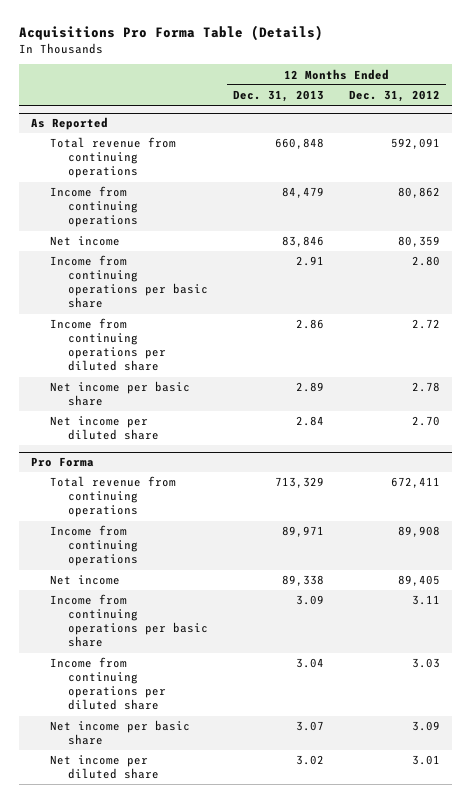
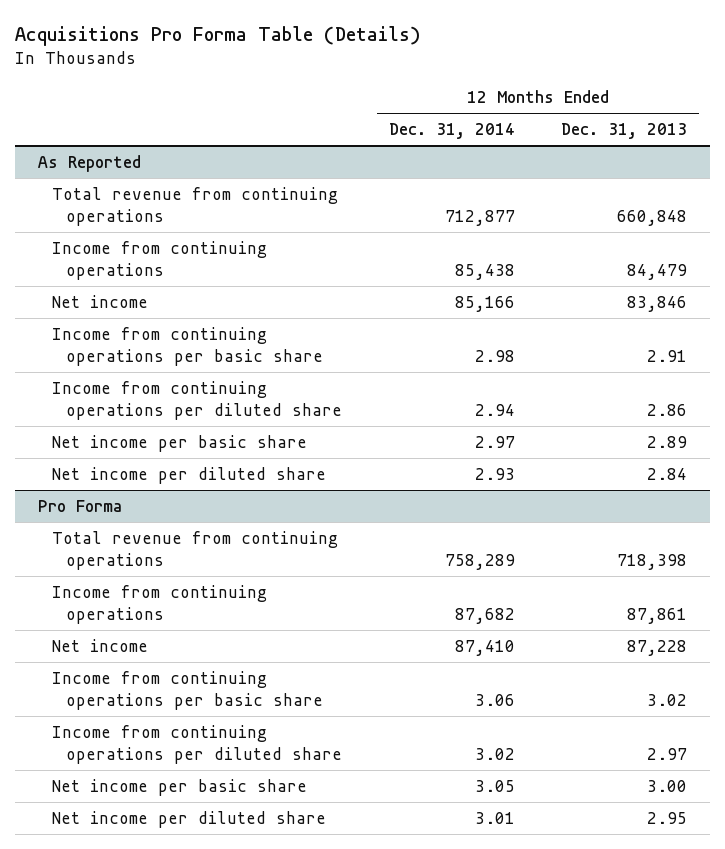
[348,90,440,103] Dec. 31, 2012 -> none
none -> [388,122,515,139] Dec. 31, 2014
[275,477,325,489] 713,329 -> [617,553,688,570] 718,398
[282,526,325,538] 89,971 -> [627,607,688,624] 87,861
[282,575,325,587] 89,338 -> [627,639,688,656] 87,228
[296,595,325,606] 3.09 -> [647,693,688,706] 3.02
[296,658,325,669] 3.04 -> [647,747,688,760] 2.97
[296,721,325,732] 3.07 -> [647,779,688,792] 3.00
[296,755,325,766] 3.02 -> [647,811,688,824] 2.95

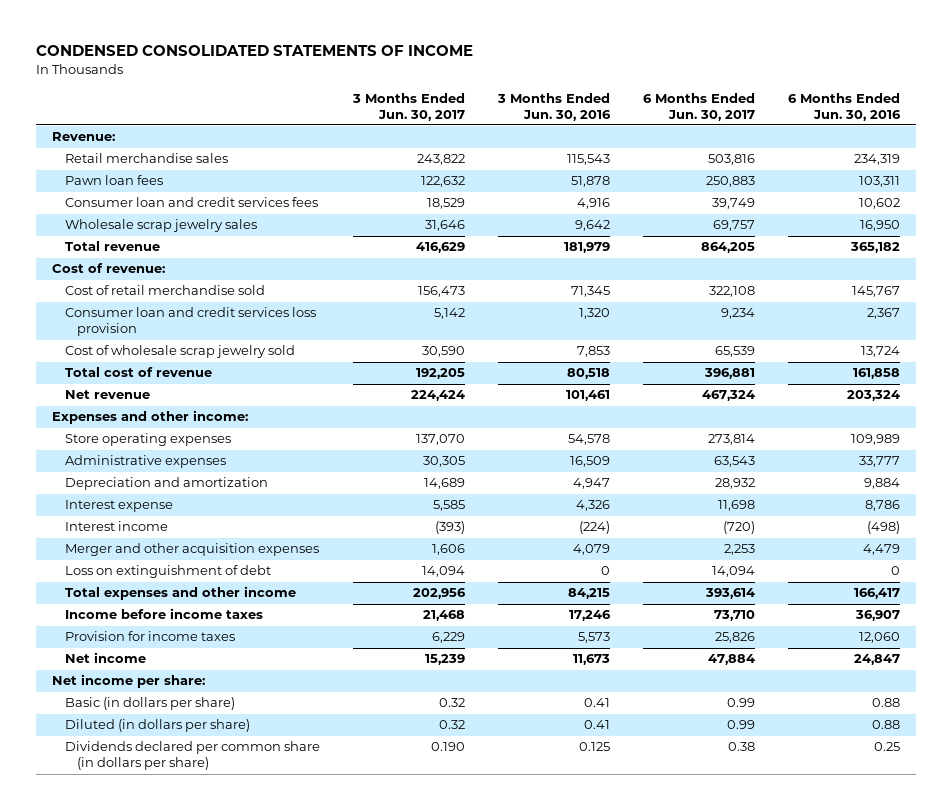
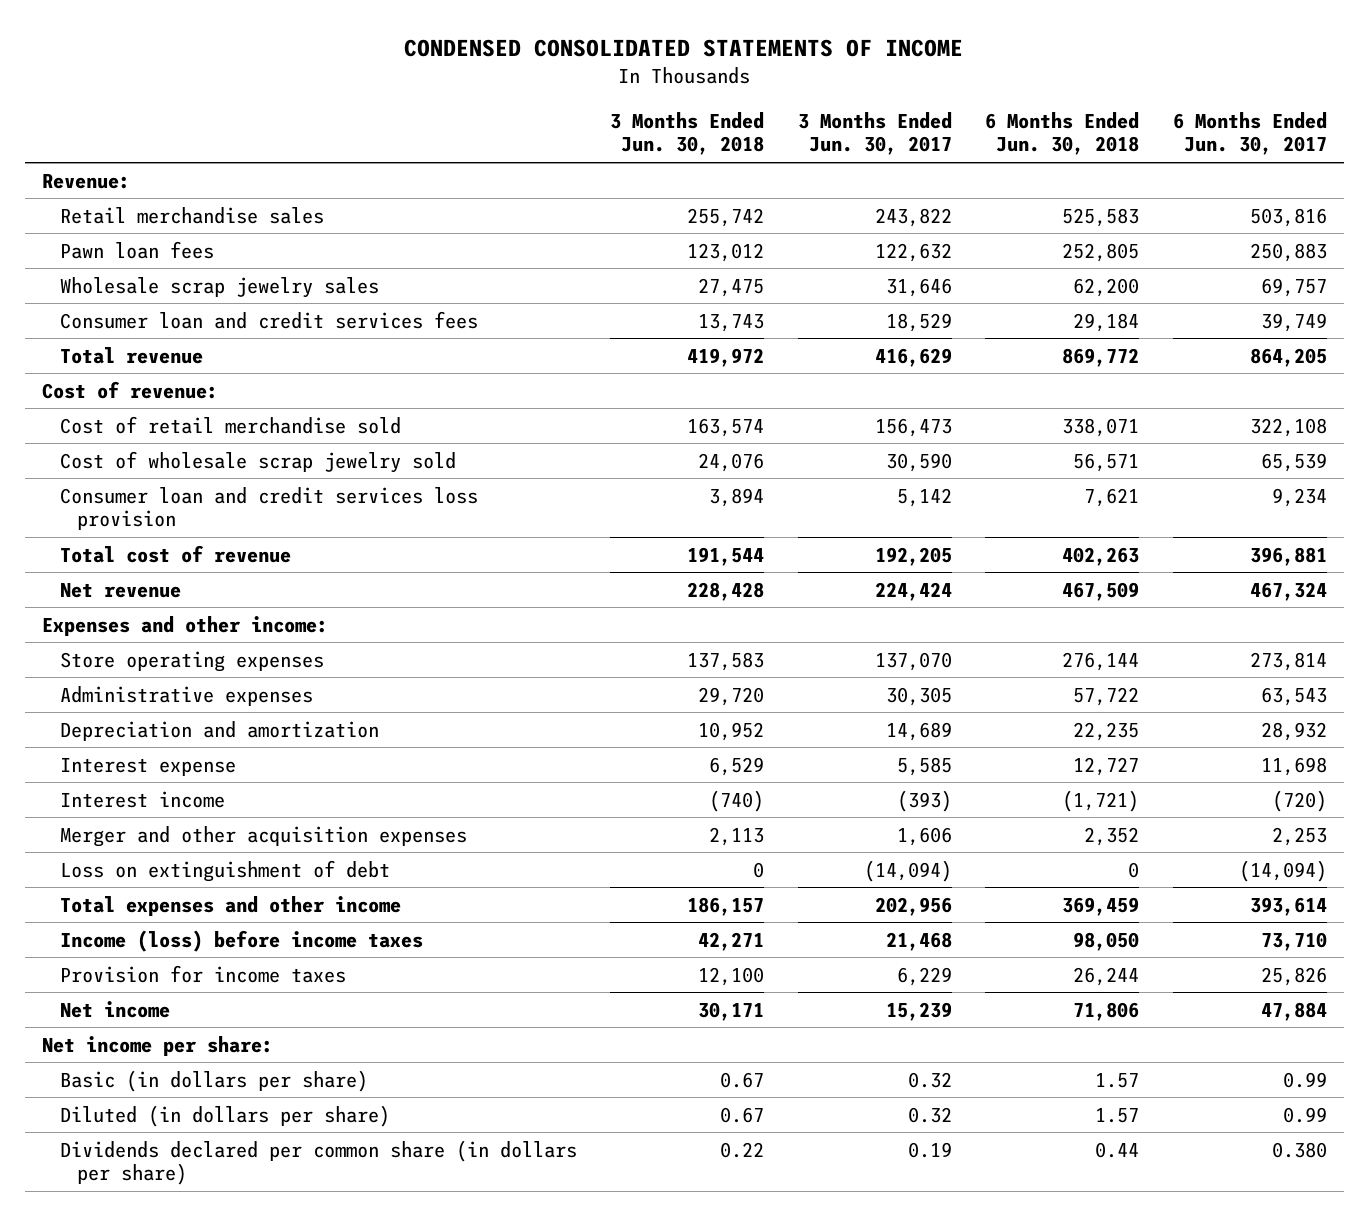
[496,92,611,121] 3 Months Ended Jun. 30, 2016 -> none
[787,92,901,121] 6 Months Ended Jun. 30, 2016 -> none
none -> [610,111,765,156] 3 Months Ended Jun. 30, 2018
none -> [985,111,1140,156] 6 Months Ended Jun. 30, 2018
[64,197,318,208] Consumer loan and credit services fees -> [59,310,478,329] Consumer loan and credit services fees
[64,307,316,337] Consumer loan and credit services loss provision -> [59,486,478,531] Consumer loan and credit services loss provision
[421,566,465,578] 14,094 -> [863,859,952,882] (14,094)
[711,566,755,578] 14,094 -> [1238,859,1327,882] (14,094)
[64,608,263,620] Income before income taxes -> [59,929,423,952] Income (loss) before income taxes
[430,742,465,752] 0.190 -> [907,1141,952,1158] 0.19
[727,742,755,752] 0.38 -> [1271,1141,1327,1158] 0.380

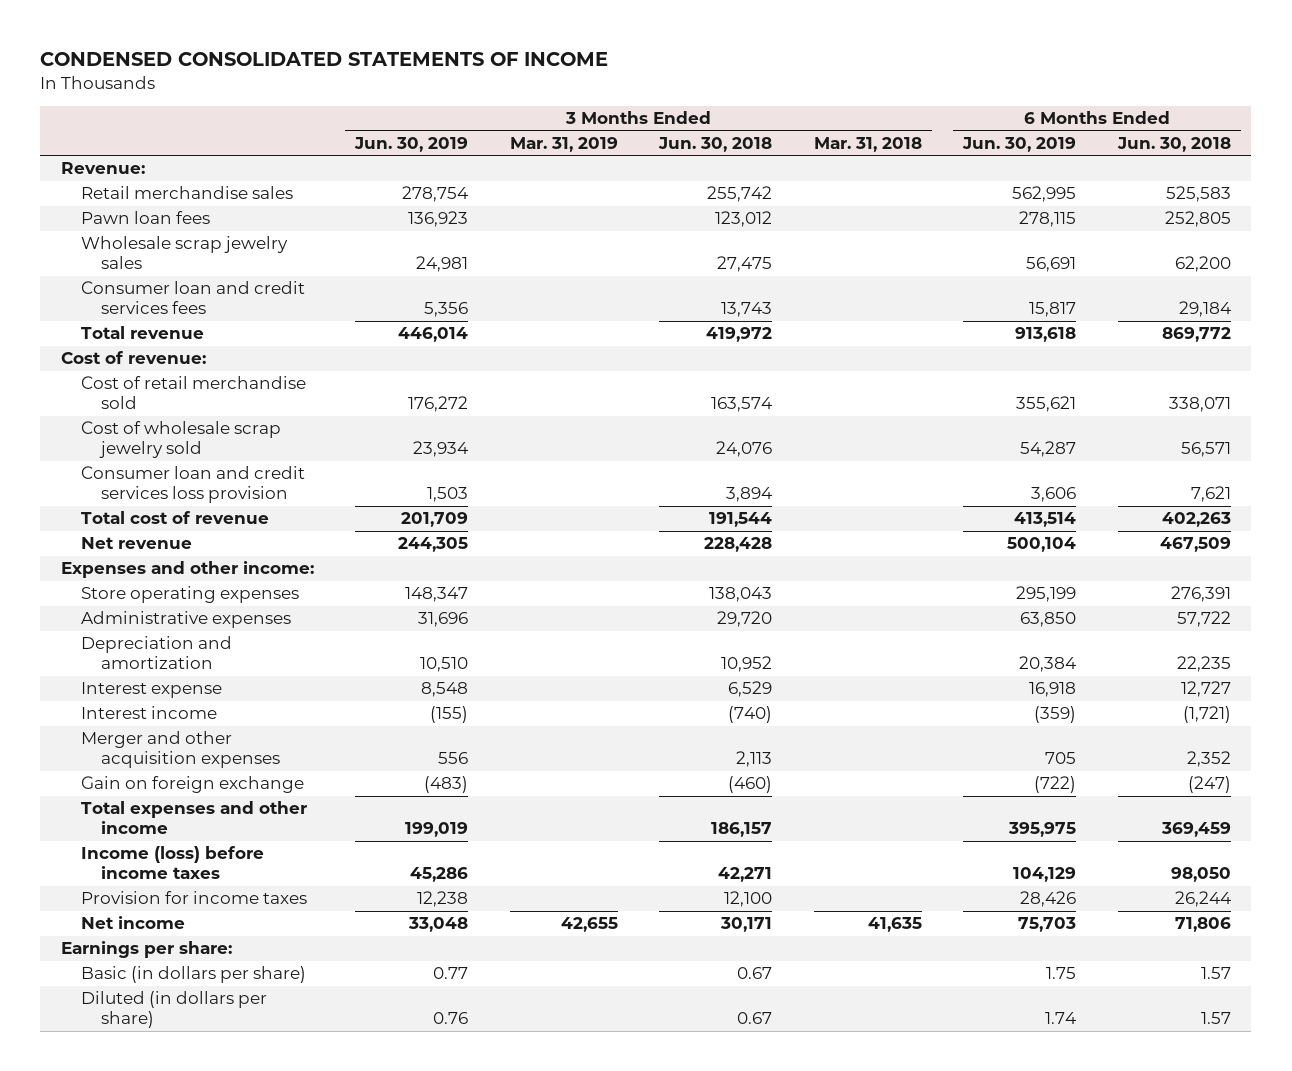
[797,111,952,156] 3 Months Ended Jun. 30, 2017 -> none
[1172,111,1327,156] 6 Months Ended Jun. 30, 2017 -> none
none -> [354,137,469,153] Jun. 30, 2019
none -> [509,137,618,153] Mar. 31, 2019
none -> [813,137,922,153] Mar. 31, 2018
none -> [962,137,1077,153] Jun. 30, 2019
[687,651,765,671] 137,583 -> [709,587,773,603] 138,043
[1062,651,1140,671] 276,144 -> [1170,586,1231,603] 276,391
[59,859,390,882] Loss on extinguishment of debt -> none
none -> [80,776,304,794] Gain on foreign exchange
[41,1035,273,1056] Net income per share: -> [60,941,232,959] Earnings per share:
[59,1139,577,1186] Dividends declared per common share (in dollars per share) -> none

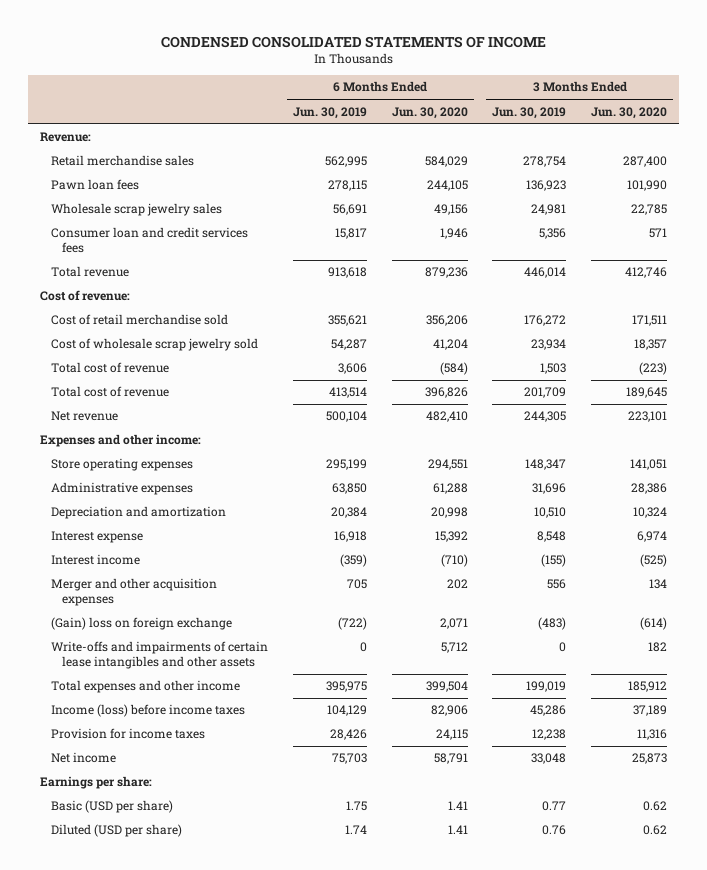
[509,137,618,153] Mar. 31, 2019 -> none
[658,137,773,153] Jun. 30, 2018 -> none
[813,137,922,153] Mar. 31, 2018 -> none
[1116,137,1231,153] Jun. 30, 2018 -> none
none -> [391,106,468,119] Jun. 30, 2020
none -> [591,106,668,119] Jun. 30, 2020
[80,466,305,504] Consumer loan and credit services loss provision -> [51,362,170,374] Total cost of revenue
[80,776,304,794] Gain on foreign exchange -> [51,617,233,631] (Gain) loss on foreign exchange
none -> [51,641,269,670] Write-offs and impairments of certain lease intangibles and other assets
[80,966,306,984] Basic (in dollars per share) -> [51,800,174,814] Basic (USD per share)
[80,991,267,1029] Diluted (in dollars per share) -> [51,824,183,838] Diluted (USD per share)

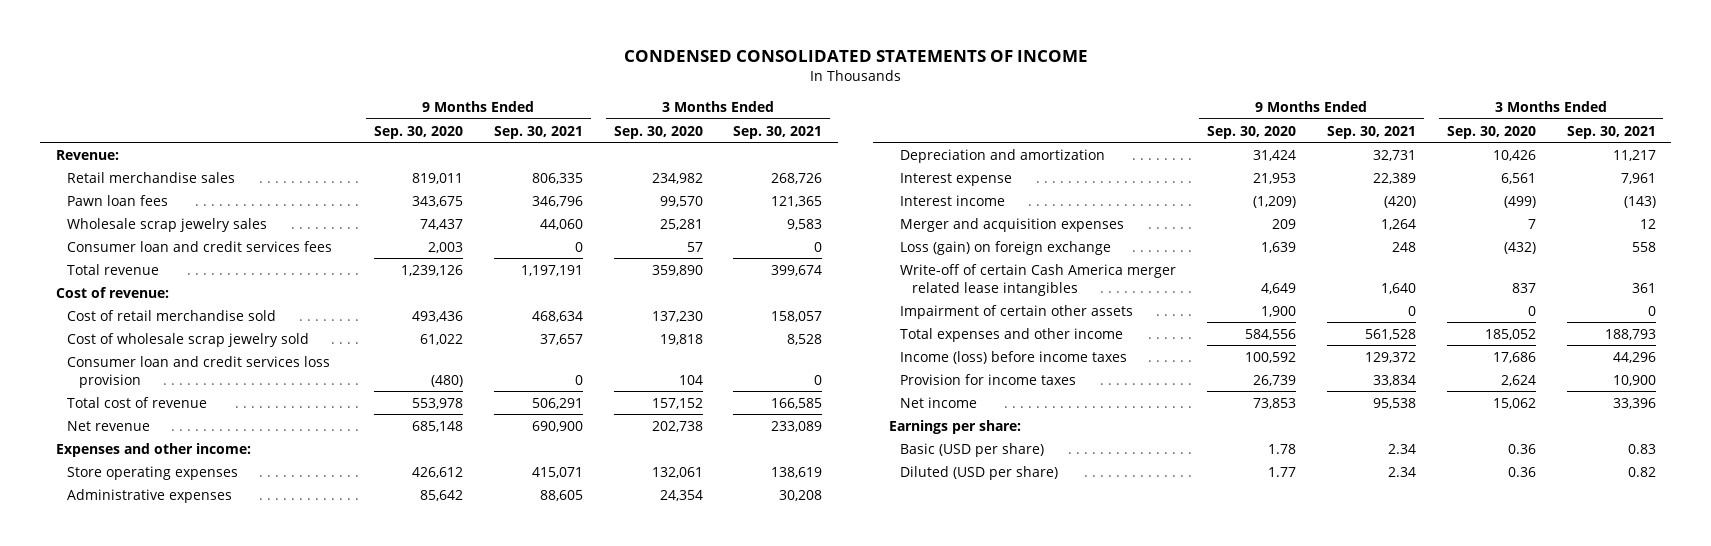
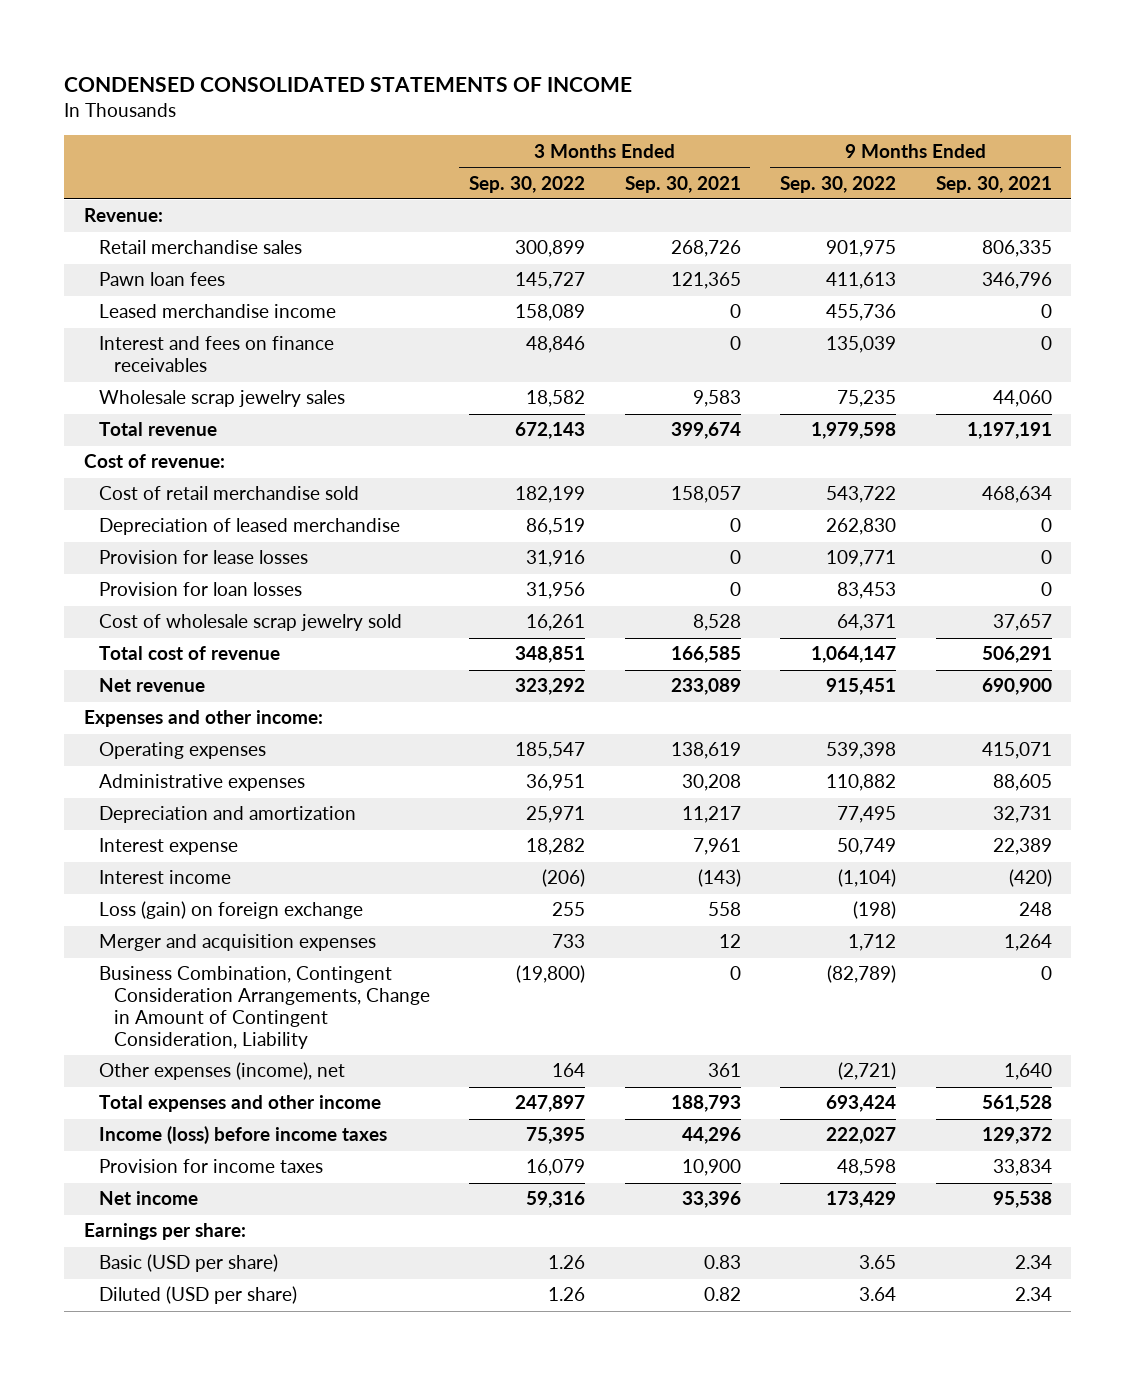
[374,125,464,139] Sep. 30, 2020 -> none
[613,125,703,139] Sep. 30, 2020 -> none
none -> [469,175,586,193] Sep. 30, 2022
none -> [780,175,897,193] Sep. 30, 2022
none -> [98,304,336,319] Leased merchandise income
none -> [98,336,334,373] Interest and fees on finance receivables
[67,240,333,252] Consumer loan and credit services fees -> none
none -> [98,518,400,536] Depreciation of leased merchandise
none -> [98,550,308,565] Provision for lease losses
none -> [98,582,302,597] Provision for loan losses
[67,355,331,388] Consumer loan and credit services loss provision -> none
[67,465,239,480] Store operating expenses -> [98,742,266,760] Operating expenses
[900,304,1134,319] Impairment of certain other assets -> none
[900,217,1125,232] Merger and acquisition expenses -> [98,934,376,952] Merger and acquisition expenses
none -> [98,966,430,1050] Business Combination, Contingent Consideration Arrangements, Change in Amount of Contingent Consideration, Liability
[900,263,1177,296] Write-off of certain Cash America merger related lease intangibles -> [98,1062,345,1081] Other expenses (income), net

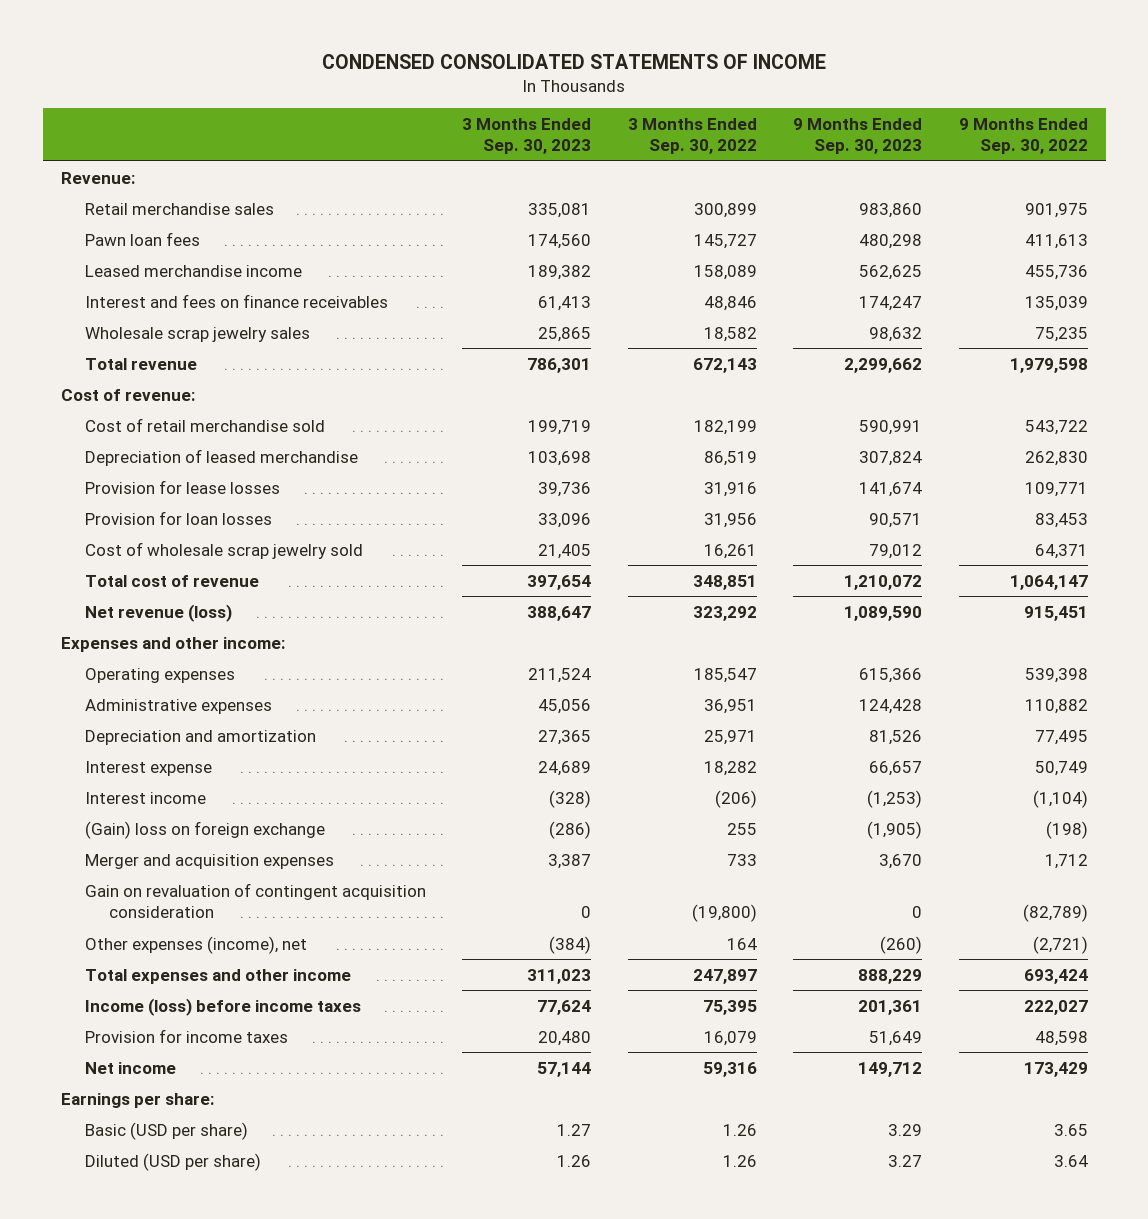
[624,175,741,193] Sep. 30, 2021 -> none
[935,175,1052,193] Sep. 30, 2021 -> none
none -> [462,117,592,155] 3 Months Ended Sep. 30, 2023
none -> [793,117,923,155] 9 Months Ended Sep. 30, 2023
[98,678,205,693] Net revenue -> [84,603,232,622] Net revenue (loss)
[98,901,363,920] Loss (gain) on foreign exchange -> [84,820,325,839] (Gain) loss on foreign exchange
[98,966,430,1050] Business Combination, Contingent Consideration Arrangements, Change in Amount of Contingent Consideration, Liability -> [84,882,426,918] Gain on revaluation of contingent acquisition consideration

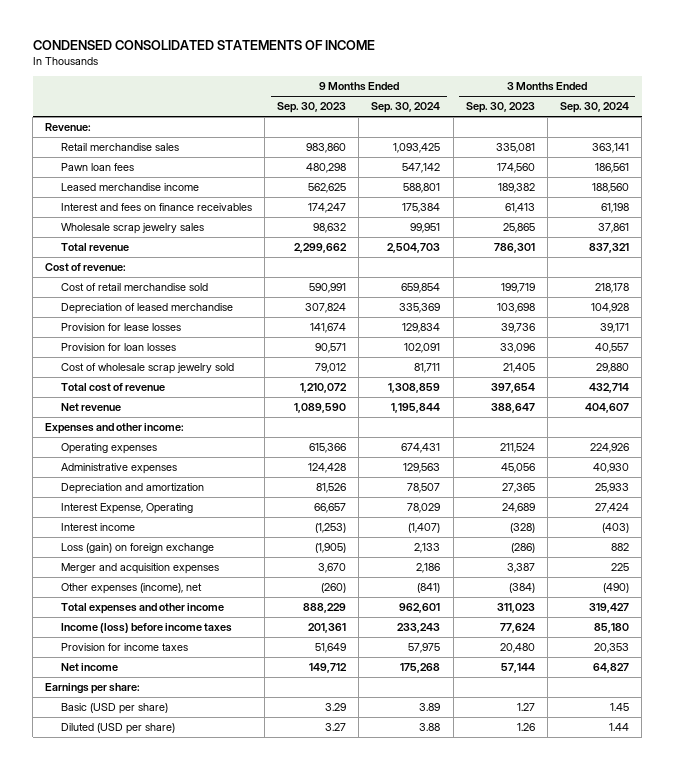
[627,117,757,155] 3 Months Ended Sep. 30, 2022 -> none
[958,117,1088,155] 9 Months Ended Sep. 30, 2022 -> none
none -> [371,102,441,114] Sep. 30, 2024
none -> [560,102,630,114] Sep. 30, 2024
[84,603,232,622] Net revenue (loss) -> [60,403,121,412] Net revenue
[84,760,212,776] Interest expense -> [60,503,193,515] Interest Expense, Operating
[84,820,325,839] (Gain) loss on foreign exchange -> [60,543,214,554] Loss (gain) on foreign exchange
[84,882,426,918] Gain on revaluation of contingent acquisition consideration -> none

